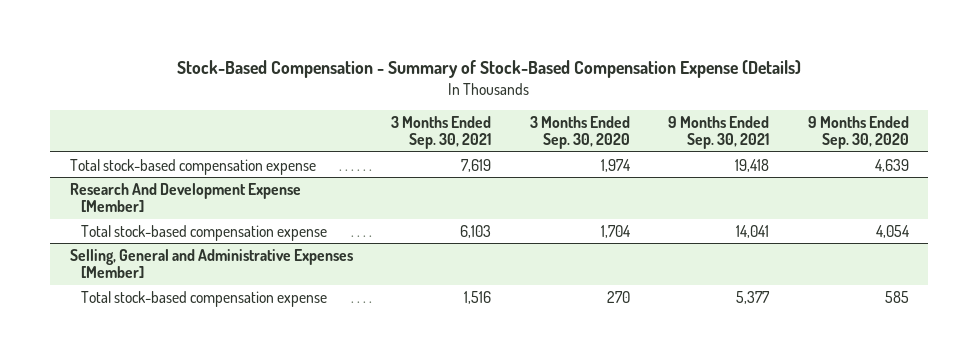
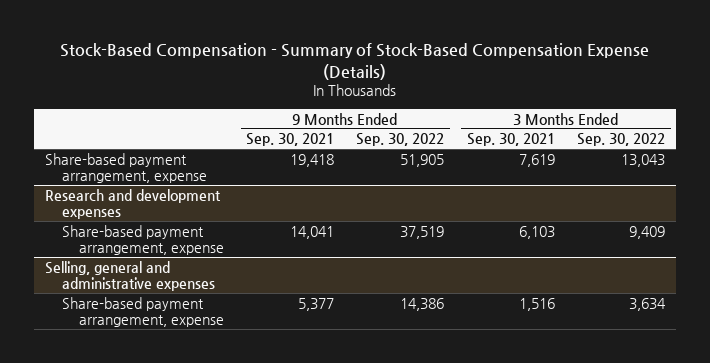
[529,115,630,150] 3 Months Ended Sep. 30, 2020 -> none
[807,115,909,150] 9 Months Ended Sep. 30, 2020 -> none
none -> [356,133,445,147] Sep. 30, 2022
none -> [577,133,666,147] Sep. 30, 2022
[69,158,316,175] Total stock-based compensation expense -> [45,152,207,183] Share-based payment arrangement, expense
[69,182,301,213] Research And Development Expense [Member] -> [45,188,222,219] Research and development expenses
[80,224,327,241] Total stock-based compensation expense -> [61,224,224,255] Share-based payment arrangement, expense
[69,248,353,279] Selling, General and Administrative Expenses [Member] -> [45,260,215,291] Selling, general and administrative expenses
[80,290,327,307] Total stock-based compensation expense -> [61,296,224,327] Share-based payment arrangement, expense

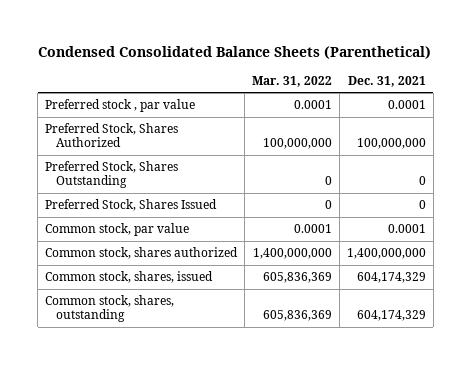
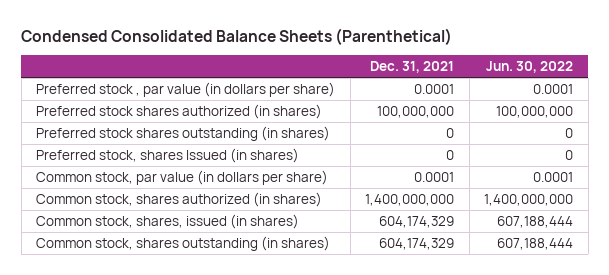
[252,75,333,87] Mar. 31, 2022 -> none
none -> [486,61,574,74] Jun. 30, 2022
[45,99,196,113] Preferred stock , par value -> [36,82,336,98] Preferred stock , par value (in dollars per share)
[45,123,179,148] Preferred Stock, Shares Authorized -> [36,104,323,120] Preferred stock shares authorized (in shares)
[45,161,179,189] Preferred Stock, Shares Outstanding -> [36,126,331,142] Preferred stock shares outstanding (in shares)
[45,199,218,212] Preferred Stock, Shares Issued -> [36,148,300,164] Preferred stock, shares Issued (in shares)
[45,223,190,237] Common stock, par value -> [36,170,329,186] Common stock, par value (in dollars per share)
[45,247,239,260] Common stock, shares authorized -> [36,192,323,208] Common stock, shares authorized (in shares)
[45,271,214,284] Common stock, shares, issued -> [36,214,300,230] Common stock, shares, issued (in shares)
[45,295,175,323] Common stock, shares, outstanding -> [36,236,331,252] Common stock, shares outstanding (in shares)

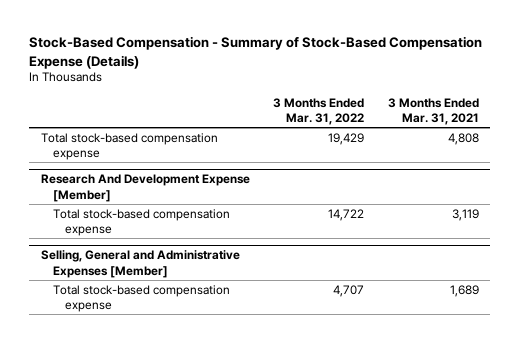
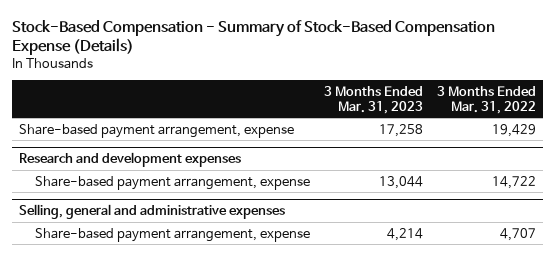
[387,97,479,126] 3 Months Ended Mar. 31, 2021 -> none
none -> [323,85,423,114] 3 Months Ended Mar. 31, 2023
[40,132,218,160] Total stock-based compensation expense -> [19,123,295,138] Share-based payment arrangement, expense
[40,174,250,202] Research And Development Expense [Member] -> [19,152,242,168] Research and development expenses
[52,208,230,236] Total stock-based compensation expense -> [34,175,310,190] Share-based payment arrangement, expense
[40,250,240,278] Selling, General and Administrative Expenses [Member] -> [19,204,286,220] Selling, general and administrative expenses
[52,284,230,312] Total stock-based compensation expense -> [34,227,310,242] Share-based payment arrangement, expense

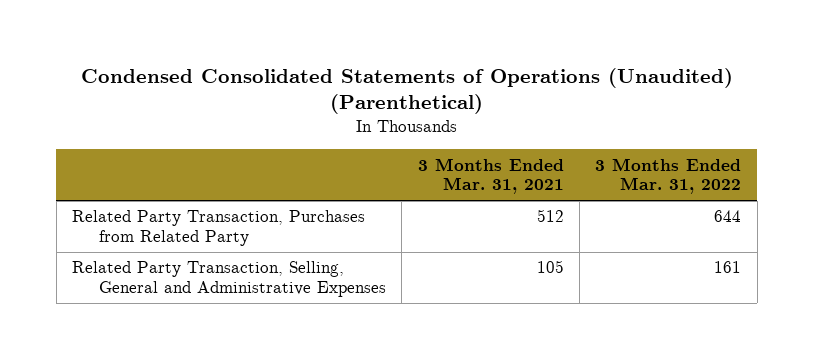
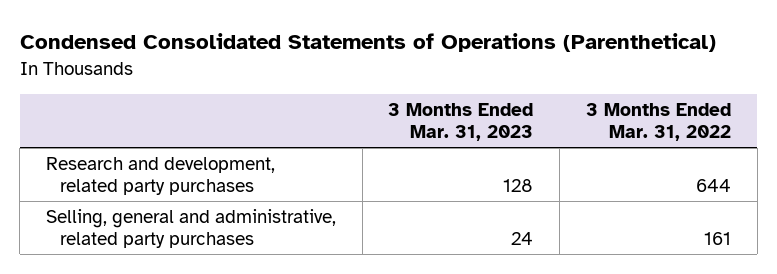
[80,67,733,115] Condensed Consolidated Statements of Operations (Unaudited) (Parenthetical) -> [19,33,716,53] Condensed Consolidated Statements of Operations (Parenthetical)
[417,157,564,195] 3 Months Ended Mar. 31, 2021 -> none
none -> [388,103,534,142] 3 Months Ended Mar. 31, 2023
[72,210,366,247] Related Party Transaction, Purchases from Related Party -> [45,156,275,195] Research and development, related party purchases
[72,261,387,298] Related Party Transaction, Selling, General and Administrative Expenses -> [45,208,336,248] Selling, general and administrative, related party purchases

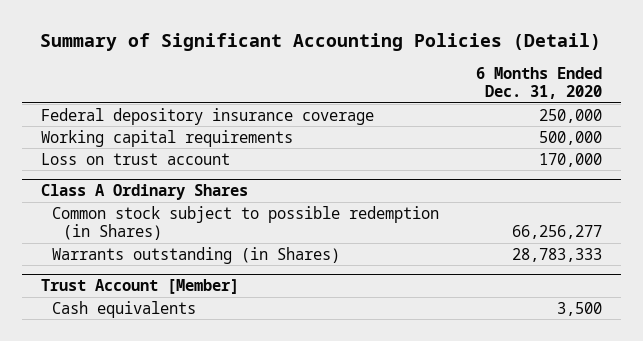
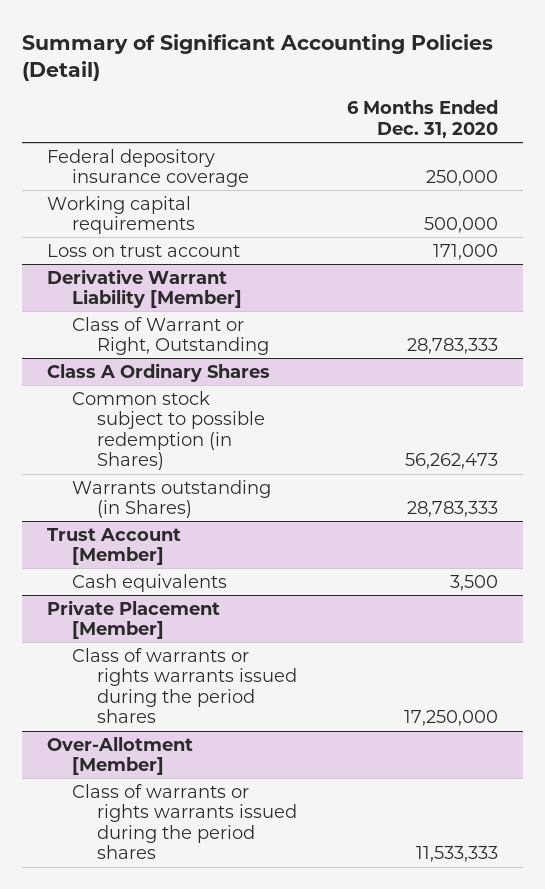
[539,152,603,167] 170,000 -> [433,243,499,260] 171,000
none -> [46,268,243,309] Derivative Warrant Liability [Member]
none -> [72,316,270,356] Class of Warrant or Right, Outstanding
[512,225,603,240] 66,256,277 -> [405,453,499,470] 56,262,473
none -> [46,599,220,640] Private Placement [Member]
none -> [72,647,298,724] Class of warrants or rights warrants issued during the period shares
none -> [46,736,193,776] Over-Allotment [Member]
none -> [72,783,298,860] Class of warrants or rights warrants issued during the period shares

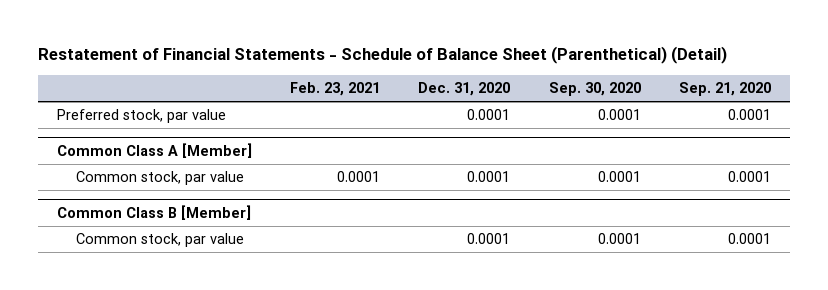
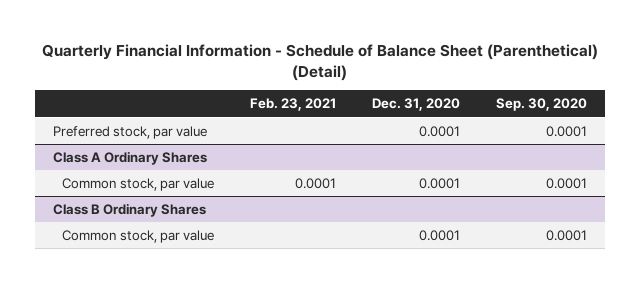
[37,46,727,65] Restatement of Financial Statements - Schedule of Balance Sheet (Parenthetical) (Detail) -> [42,43,599,81] Quarterly Financial Information - Schedule of Balance Sheet (Parenthetical) (Detail)
[678,82,771,97] Sep. 21, 2020 -> none
[56,142,252,158] Common Class A [Member] -> [52,150,207,165] Class A Ordinary Shares
[56,204,251,220] Common Class B [Member] -> [52,202,206,217] Class B Ordinary Shares

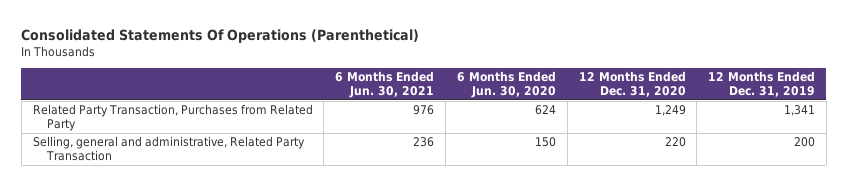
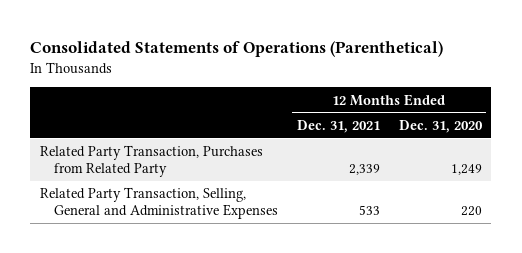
[21,28,420,43] Consolidated Statements Of Operations (Parenthetical) -> [30,41,444,58] Consolidated Statements of Operations (Parenthetical)
[335,71,435,99] 6 Months Ended Jun. 30, 2021 -> none
[456,71,556,99] 6 Months Ended Jun. 30, 2020 -> none
[708,71,816,98] 12 Months Ended Dec. 31, 2019 -> none
none -> [297,119,381,133] Dec. 31, 2021
[32,136,305,162] Selling, general and administrative, Related Party Transaction -> [39,187,279,220] Related Party Transaction, Selling, General and Administrative Expenses

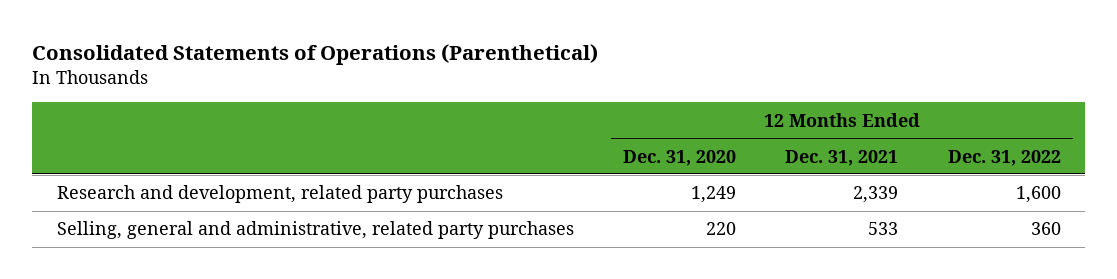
none -> [947,149,1061,166] Dec. 31, 2022
[39,145,263,178] Related Party Transaction, Purchases from Related Party -> [56,185,503,204] Research and development, related party purchases
[39,187,279,220] Related Party Transaction, Selling, General and Administrative Expenses -> [56,221,574,240] Selling, general and administrative, related party purchases

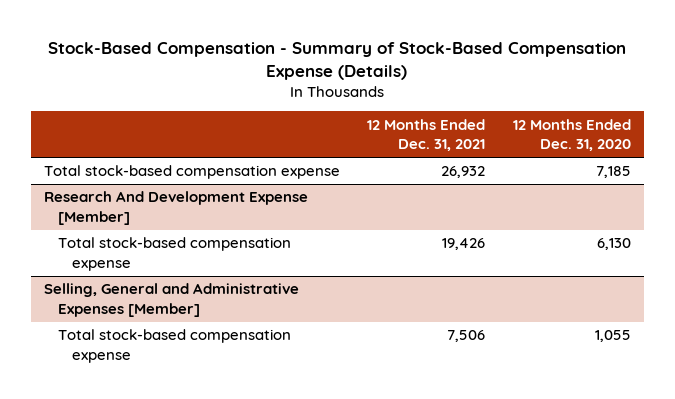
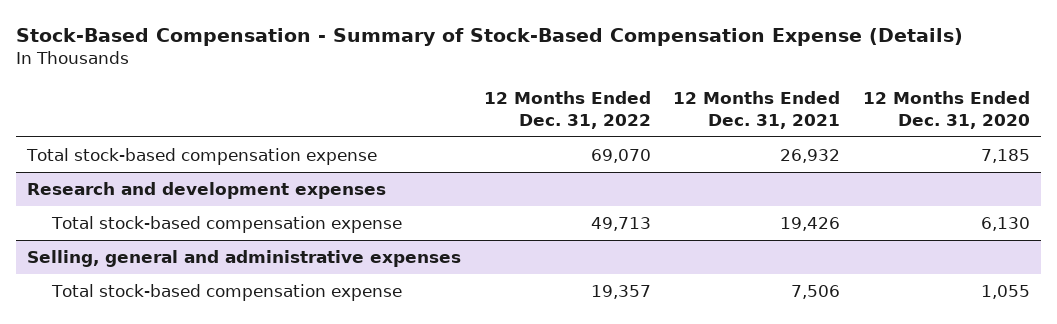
none -> [483,90,651,129] 12 Months Ended Dec. 31, 2022
[44,191,309,225] Research And Development Expense [Member] -> [27,182,387,200] Research and development expenses
[44,283,300,317] Selling, General and Administrative Expenses [Member] -> [27,250,462,268] Selling, general and administrative expenses

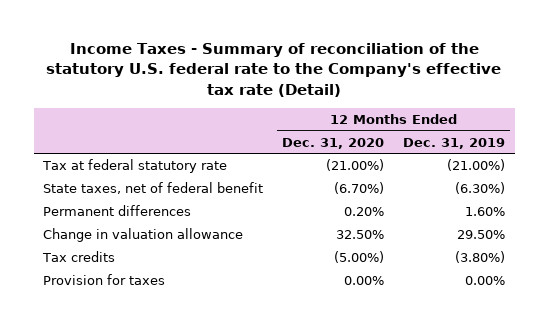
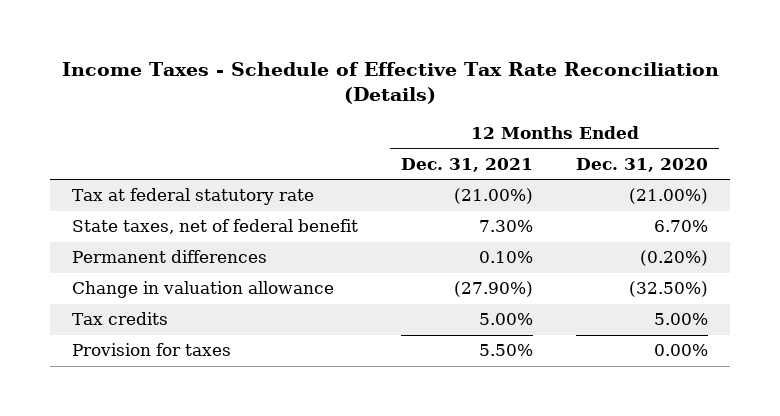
[46,42,502,97] Income Taxes - Summary of reconciliation of the statutory U.S. federal rate to the Company's effective tax rate (Detail) -> [61,61,719,105] Income Taxes - Schedule of Effective Tax Rate Reconciliation (Details)
[403,137,506,149] Dec. 31, 2019 -> none
none -> [400,157,533,172] Dec. 31, 2021
[334,182,385,195] (6.70%) -> [654,220,709,233] 6.70%
[344,207,385,217] 0.20% -> [640,250,709,267] (0.20%)
[336,230,385,240] 32.50% -> [629,281,709,298] (32.50%)
[334,251,385,264] (5.00%) -> [654,313,709,326] 5.00%

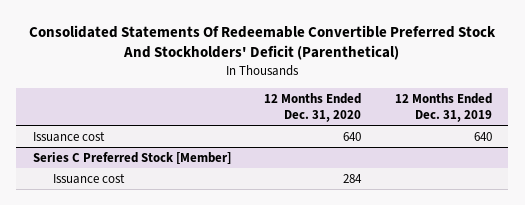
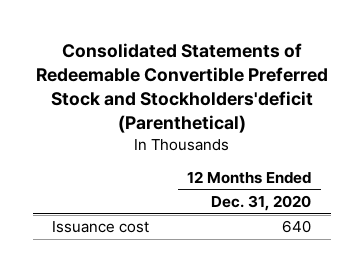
[29,24,497,61] Consolidated Statements Of Redeemable Convertible Preferred Stock And Stockholders' Deficit (Parenthetical) -> [35,42,328,134] Consolidated Statements of Redeemable Convertible Preferred Stock and Stockholders'deficit (Parenthetical)
[394,93,492,122] 12 Months Ended Dec. 31, 2019 -> none
[32,151,231,164] Series C Preferred Stock [Member] -> none
[52,172,125,184] Issuance cost -> none

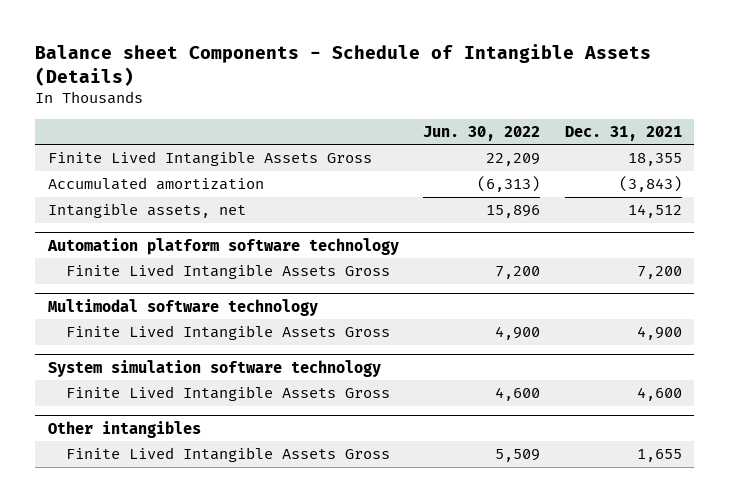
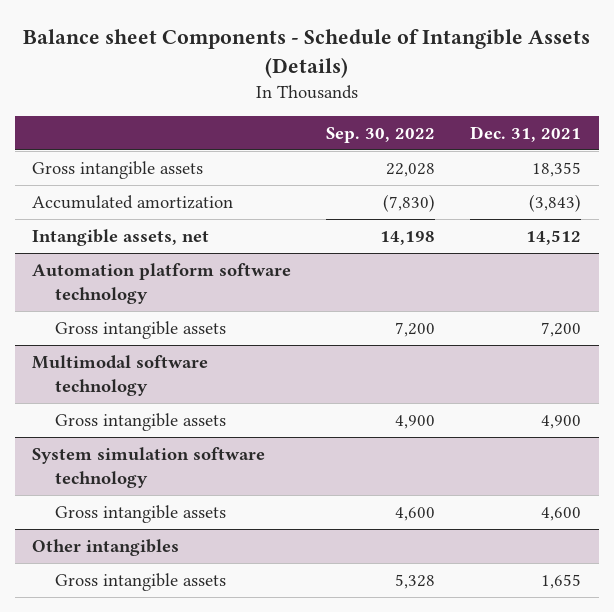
[423,125,541,141] Jun. 30, 2022 -> none
none -> [326,127,436,144] Sep. 30, 2022
[47,151,372,167] Finite Lived Intangible Assets Gross -> [32,160,204,179] Gross intangible assets
[66,264,391,280] Finite Lived Intangible Assets Gross -> [54,320,226,339] Gross intangible assets
[66,325,391,341] Finite Lived Intangible Assets Gross -> [54,412,226,431] Gross intangible assets
[66,386,391,402] Finite Lived Intangible Assets Gross -> [54,504,226,523] Gross intangible assets
[66,447,391,463] Finite Lived Intangible Assets Gross -> [54,572,226,591] Gross intangible assets

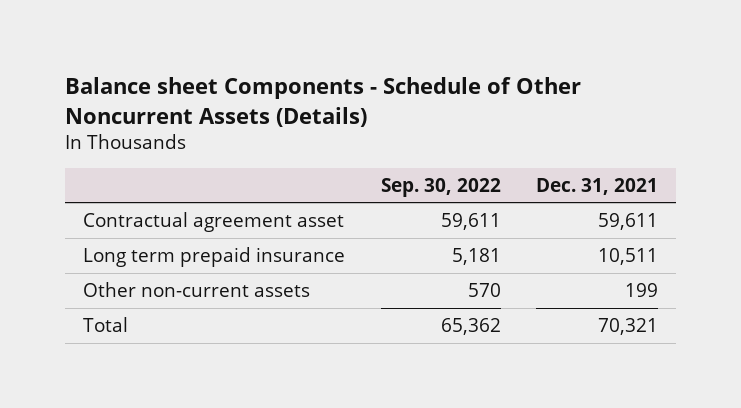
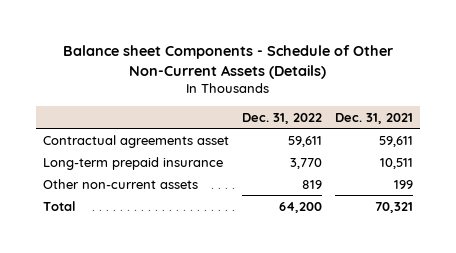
[65,77,582,127] Balance sheet Components - Schedule of Other Noncurrent Assets (Details) -> [62,44,393,79] Balance sheet Components - Schedule of Other Non-Current Assets (Details)
[380,177,501,197] Sep. 30, 2022 -> none
none -> [241,112,322,124] Dec. 31, 2022
[82,211,344,232] Contractual agreement asset -> [42,134,229,148] Contractual agreements asset
[82,246,345,267] Long term prepaid insurance -> [42,156,223,170] Long-term prepaid insurance

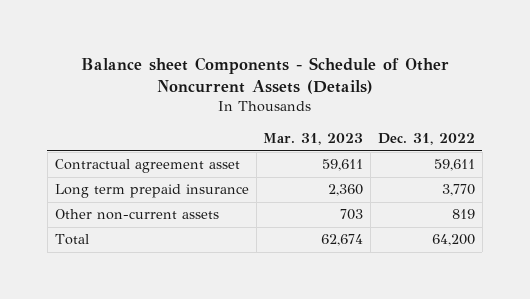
[62,44,393,79] Balance sheet Components - Schedule of Other Non-Current Assets (Details) -> [80,56,449,95] Balance sheet Components - Schedule of Other Noncurrent Assets (Details)
[335,112,414,124] Dec. 31, 2021 -> none
none -> [263,133,364,146] Mar. 31, 2023
[42,134,229,148] Contractual agreements asset -> [54,159,240,174] Contractual agreement asset
[42,156,223,170] Long-term prepaid insurance -> [54,184,249,199] Long term prepaid insurance

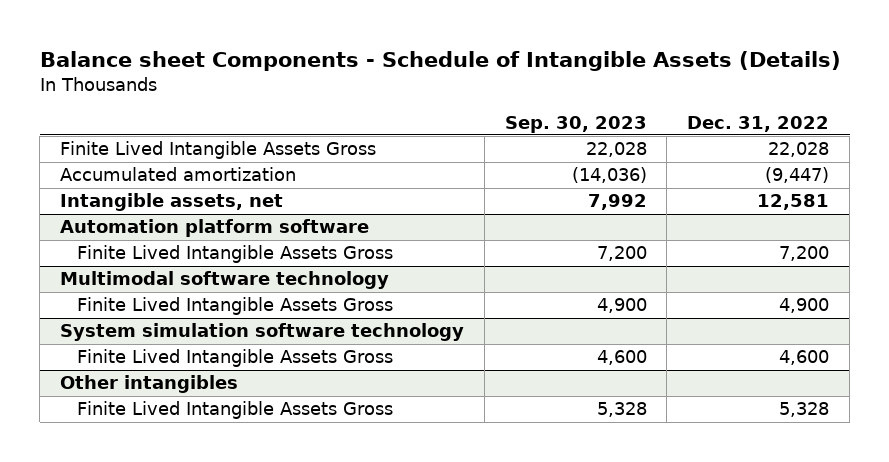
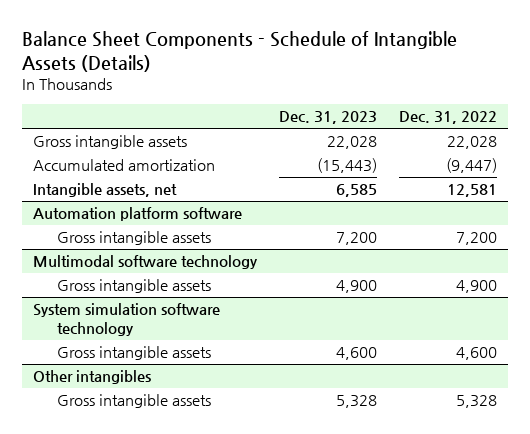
[39,51,841,72] Balance sheet Components - Schedule of Intangible Assets (Details) -> [21,31,457,72] Balance Sheet Components - Schedule of Intangible Assets (Details)
[504,115,647,133] Sep. 30, 2023 -> none
none -> [278,111,377,125] Dec. 31, 2023
[59,141,376,160] Finite Lived Intangible Assets Gross -> [32,135,187,150] Gross intangible assets
[77,245,394,264] Finite Lived Intangible Assets Gross -> [56,231,211,246] Gross intangible assets
[77,297,394,316] Finite Lived Intangible Assets Gross -> [56,279,211,294] Gross intangible assets
[77,349,394,368] Finite Lived Intangible Assets Gross -> [56,346,211,361] Gross intangible assets
[77,401,394,420] Finite Lived Intangible Assets Gross -> [56,394,211,409] Gross intangible assets

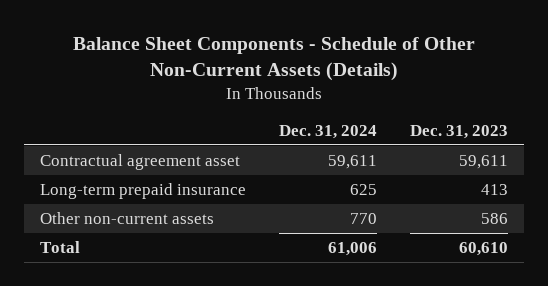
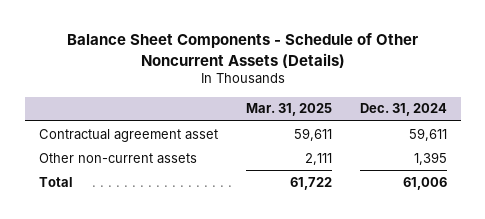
[72,36,475,81] Balance Sheet Components - Schedule of Other Non-Current Assets (Details) -> [66,33,418,68] Balance Sheet Components - Schedule of Other Noncurrent Assets (Details)
[409,124,508,139] Dec. 31, 2023 -> none
none -> [245,103,332,117] Mar. 31, 2025
[40,183,247,200] Long-term prepaid insurance -> none
[349,213,377,225] 770 -> [413,151,447,165] 1,395

